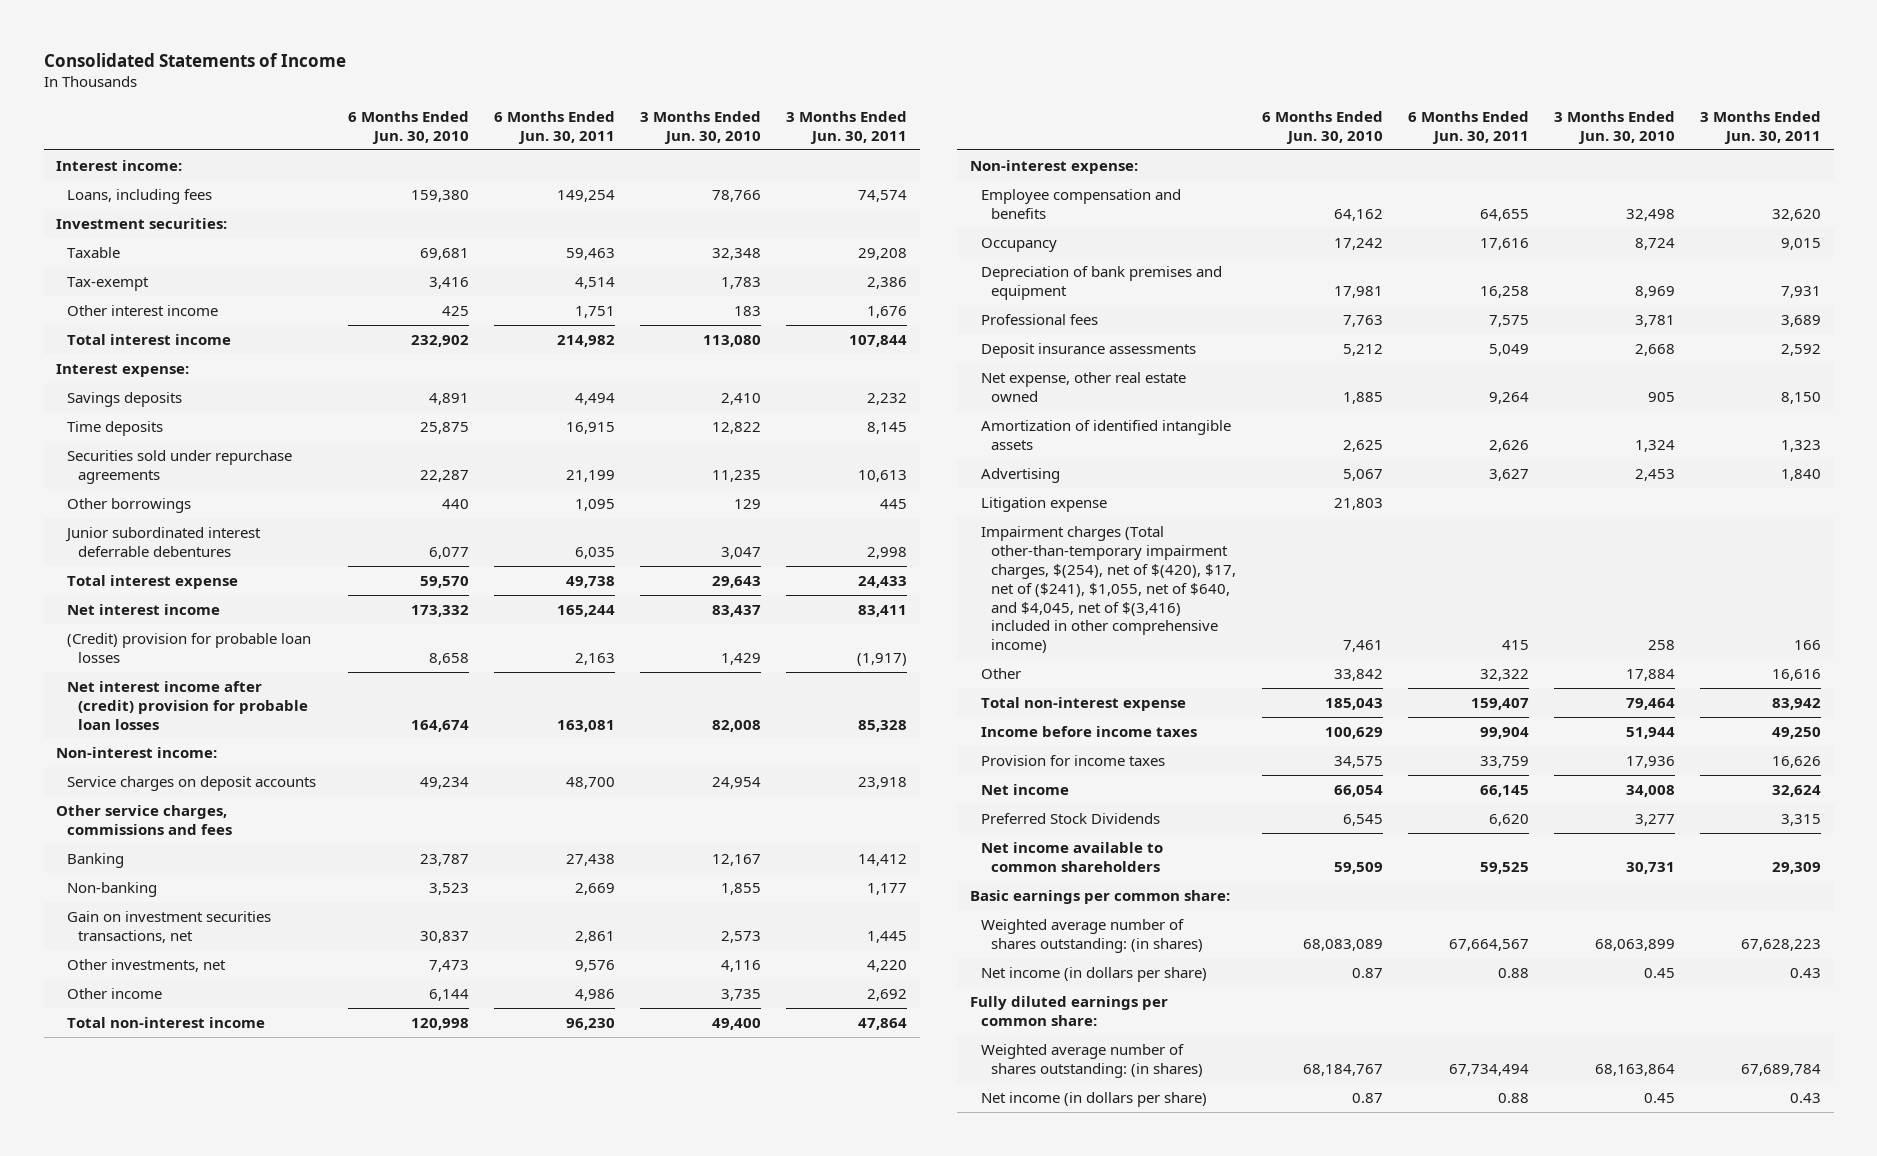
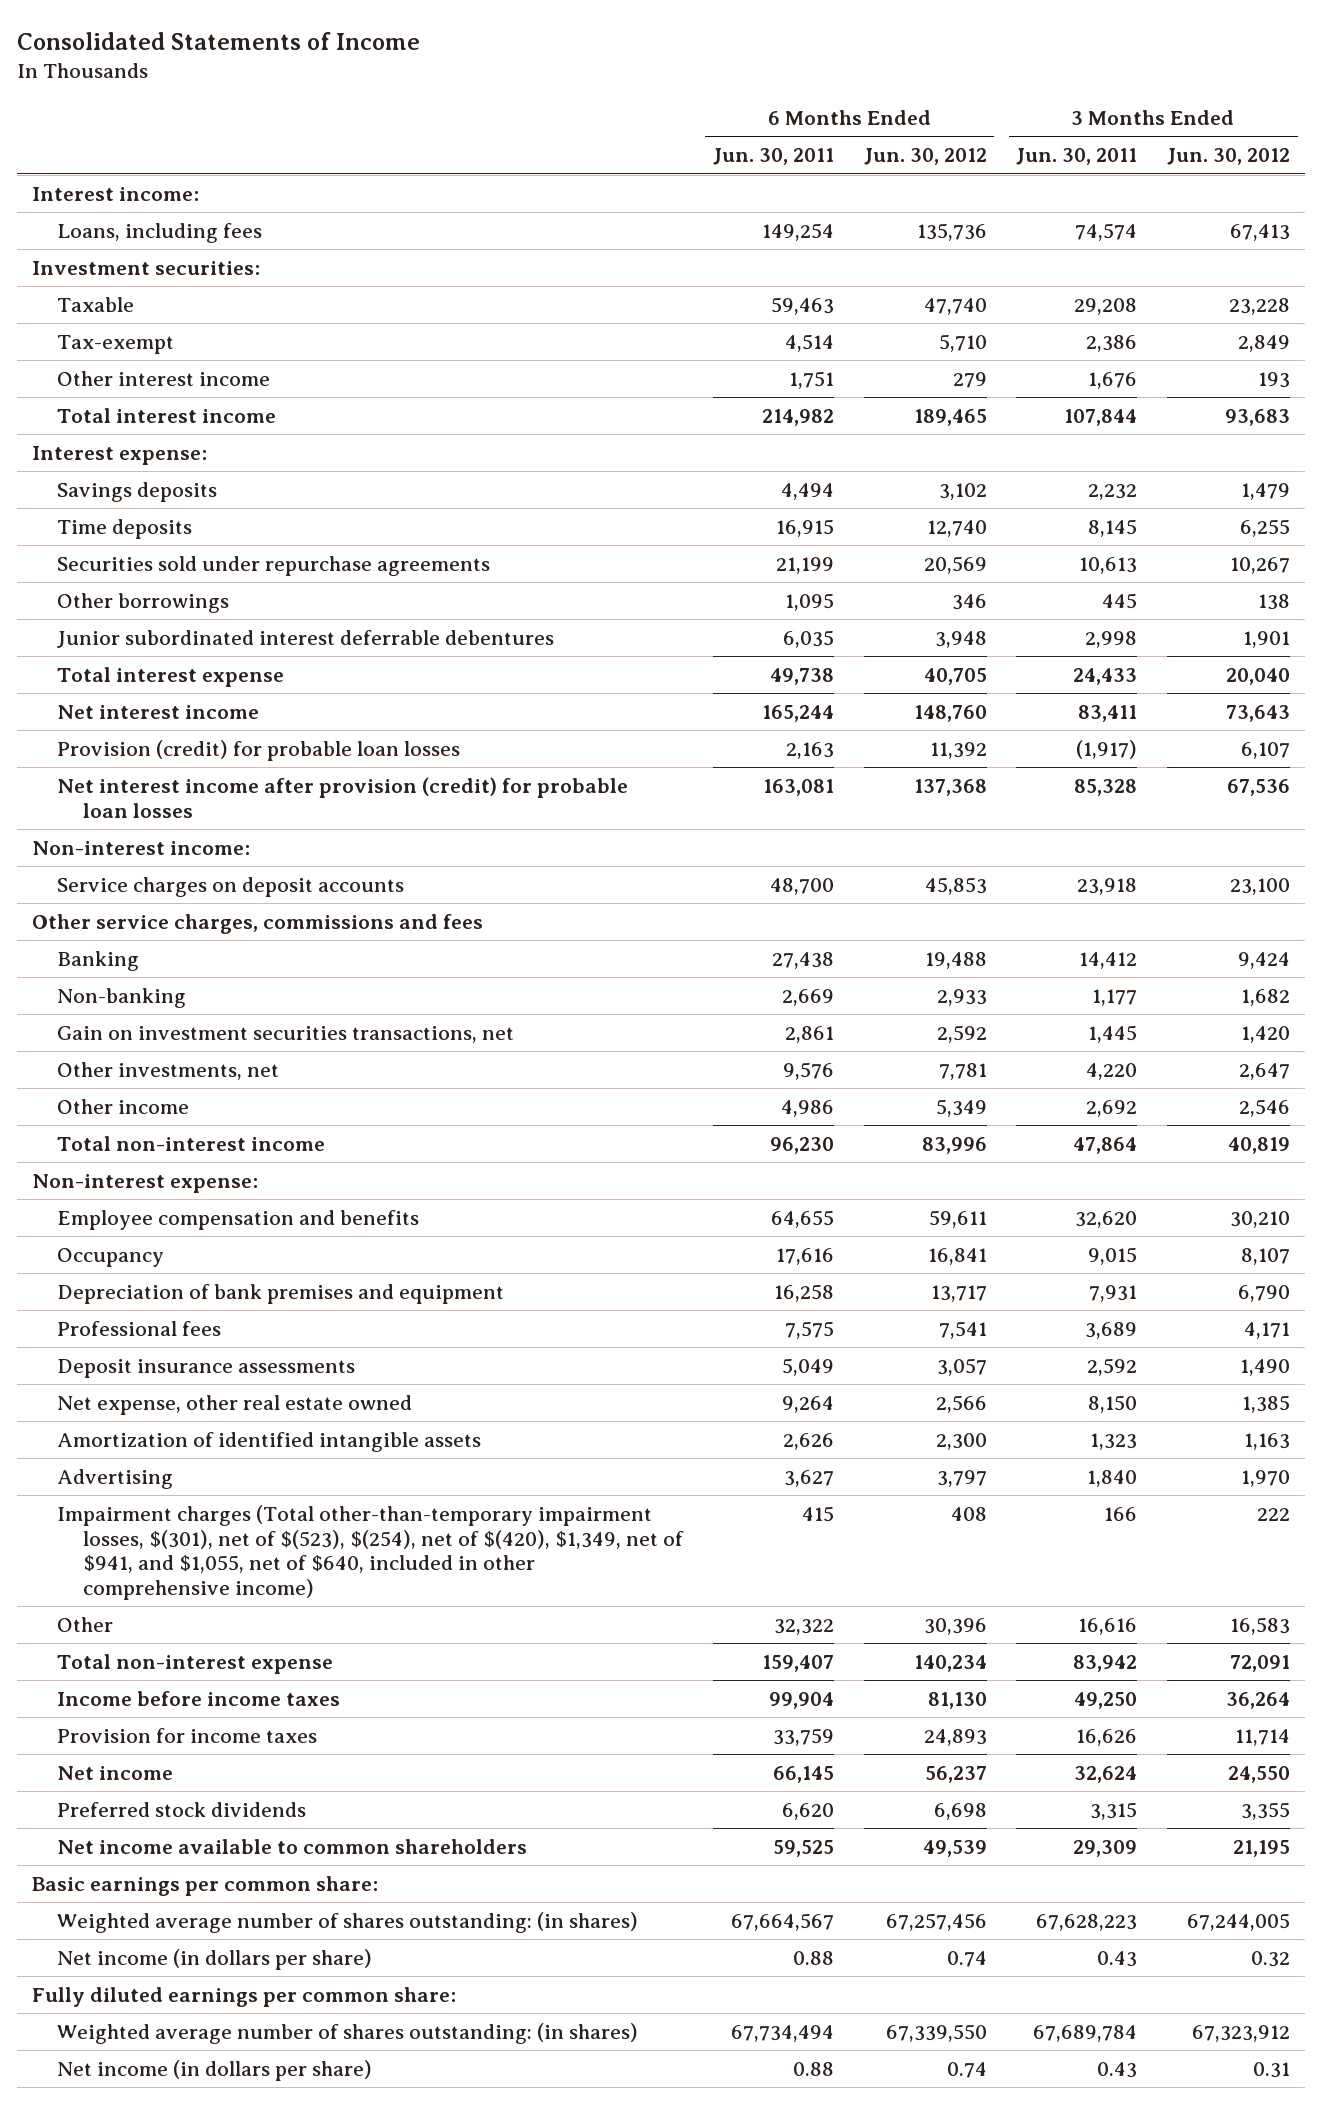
[347,110,469,144] 6 Months Ended Jun. 30, 2010 -> none
[640,110,762,144] 3 Months Ended Jun. 30, 2010 -> none
none -> [863,148,987,166] Jun. 30, 2012
none -> [1167,148,1291,166] Jun. 30, 2012
[66,632,311,663] (Credit) provision for probable loan losses -> [57,739,461,761] Provision (credit) for probable loan losses
[66,680,308,730] Net interest income after (credit) provision for probable loan losses -> [57,776,629,818] Net interest income after provision (credit) for probable loan losses
[980,496,1107,512] Litigation expense -> none
[980,525,1237,654] Impairment charges (Total other-than-temporary impairment charges, $(254), net of $(420), $17, net of ($241), $1,055, net of $640, and $4,045, net of $(3,416) included in other comprehensive income) -> [57,1504,685,1600] Impairment charges (Total other-than-temporary impairment losses, $(301), net of $(523), $(254), net of $(420), $1,349, net of $941, and $1,055, net of $640, included in other comprehensive income)
[980,812,1160,824] Preferred Stock Dividends -> [57,1801,307,1817] Preferred stock dividends

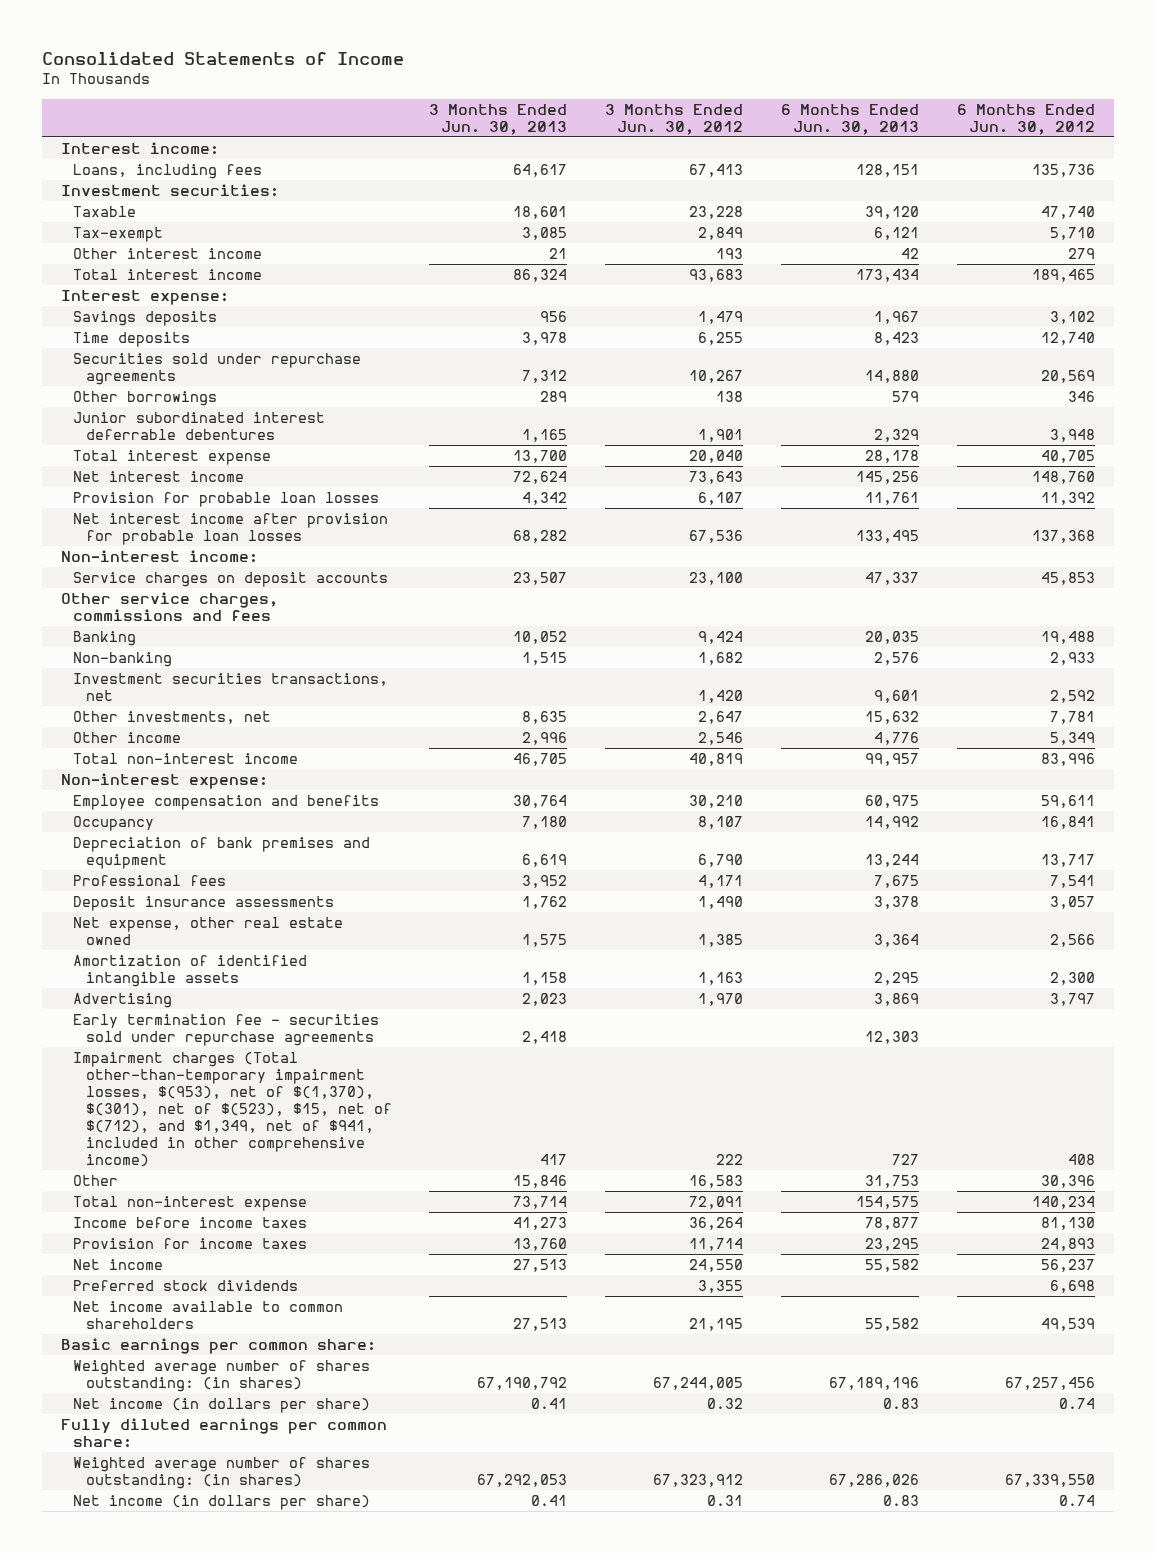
[712,148,834,166] Jun. 30, 2011 -> none
[1016,148,1138,166] Jun. 30, 2011 -> none
none -> [429,103,568,135] 3 Months Ended Jun. 30, 2013
none -> [781,103,920,135] 6 Months Ended Jun. 30, 2013
[57,739,461,761] Provision (credit) for probable loan losses -> [73,491,380,507] Provision for probable loan losses
[57,776,629,818] Net interest income after provision (credit) for probable loan losses -> [73,512,389,546] Net interest income after provision for probable loan losses
[57,1025,515,1043] Gain on investment securities transactions, net -> [73,672,389,702] Investment securities transactions, net
none -> [73,1013,380,1047] Early termination fee - securities sold under repurchase agreements
[57,1504,685,1600] Impairment charges (Total other-than-temporary impairment losses, $(301), net of $(523), $(254), net of $(420), $1,349, net of $941, and $1,055, net of $640, included in other comprehensive income) -> [73,1051,392,1168] Impairment charges (Total other-than-temporary impairment losses, $(953), net of $(1,370), $(301), net of $(523), $15, net of $(712), and $1,349, net of $941, included in other comprehensive income)

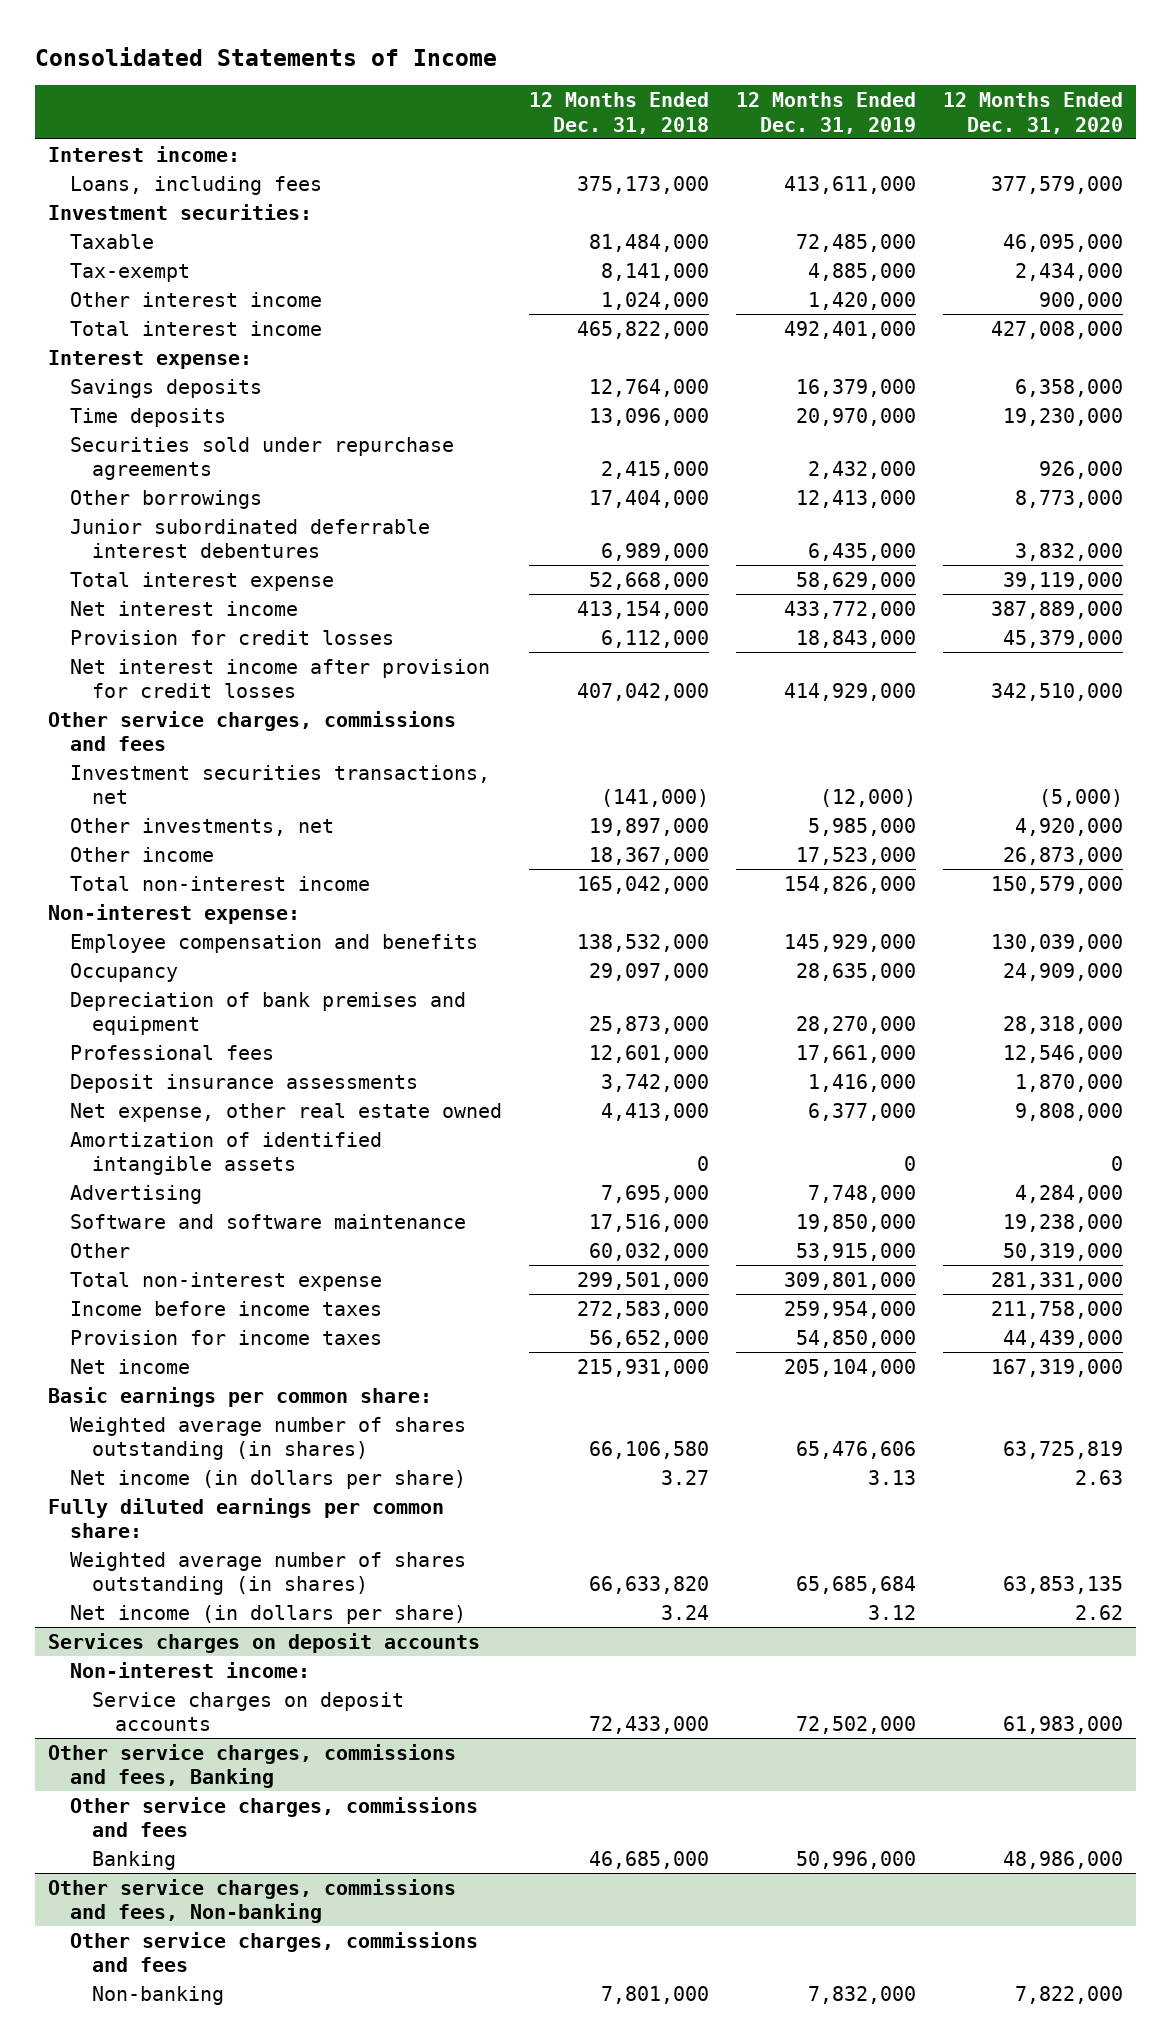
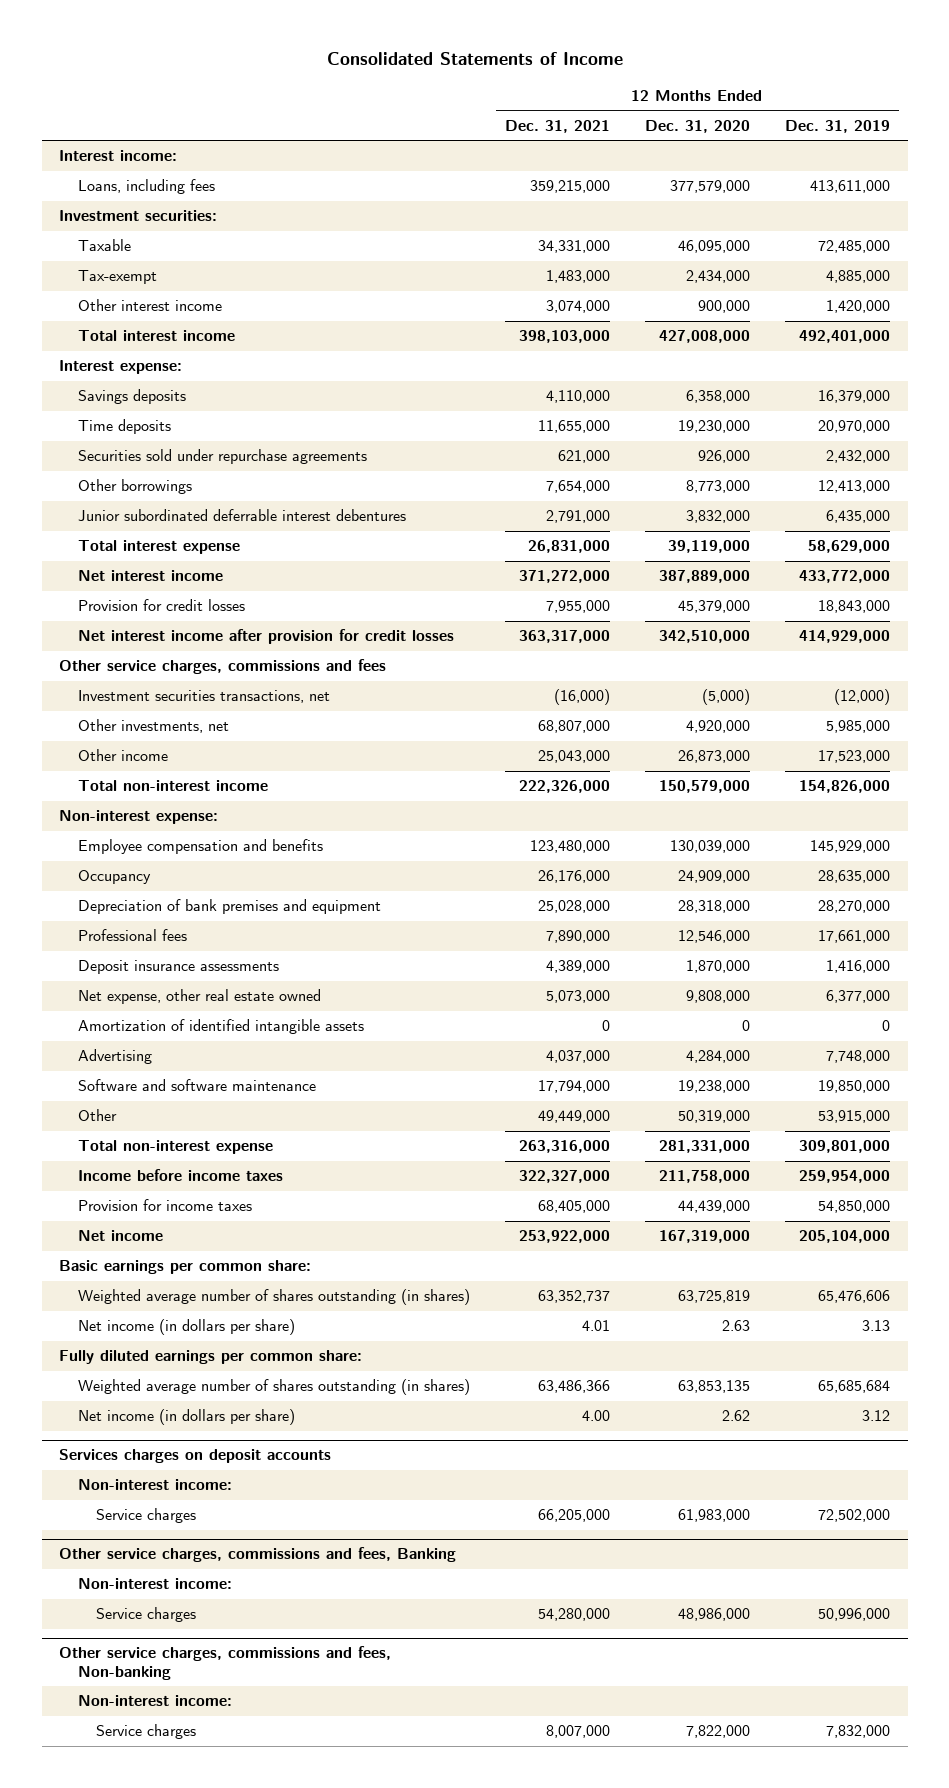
[529,92,710,134] 12 Months Ended Dec. 31, 2018 -> none
none -> [504,119,610,133] Dec. 31, 2021
[92,1691,405,1732] Service charges on deposit accounts -> [95,1508,196,1524] Service charges
[70,1796,479,1838] Other service charges, commissions and fees -> none
none -> [77,1578,232,1590] Non-interest income:
[92,1850,177,1870] Banking -> [95,1607,196,1623] Service charges
[70,1931,479,1973] Other service charges, commissions and fees -> none
none -> [77,1695,232,1707] Non-interest income:
[92,1985,225,2005] Non-banking -> [95,1724,196,1740] Service charges

